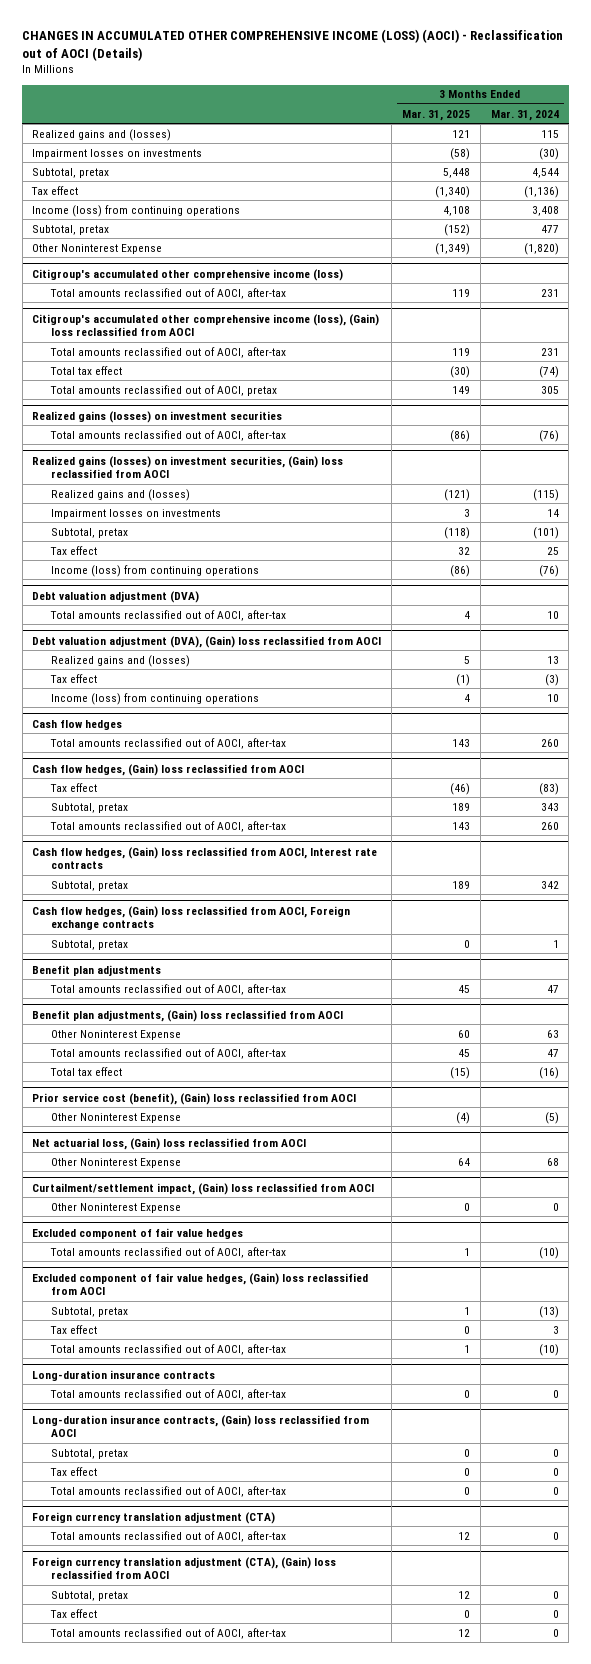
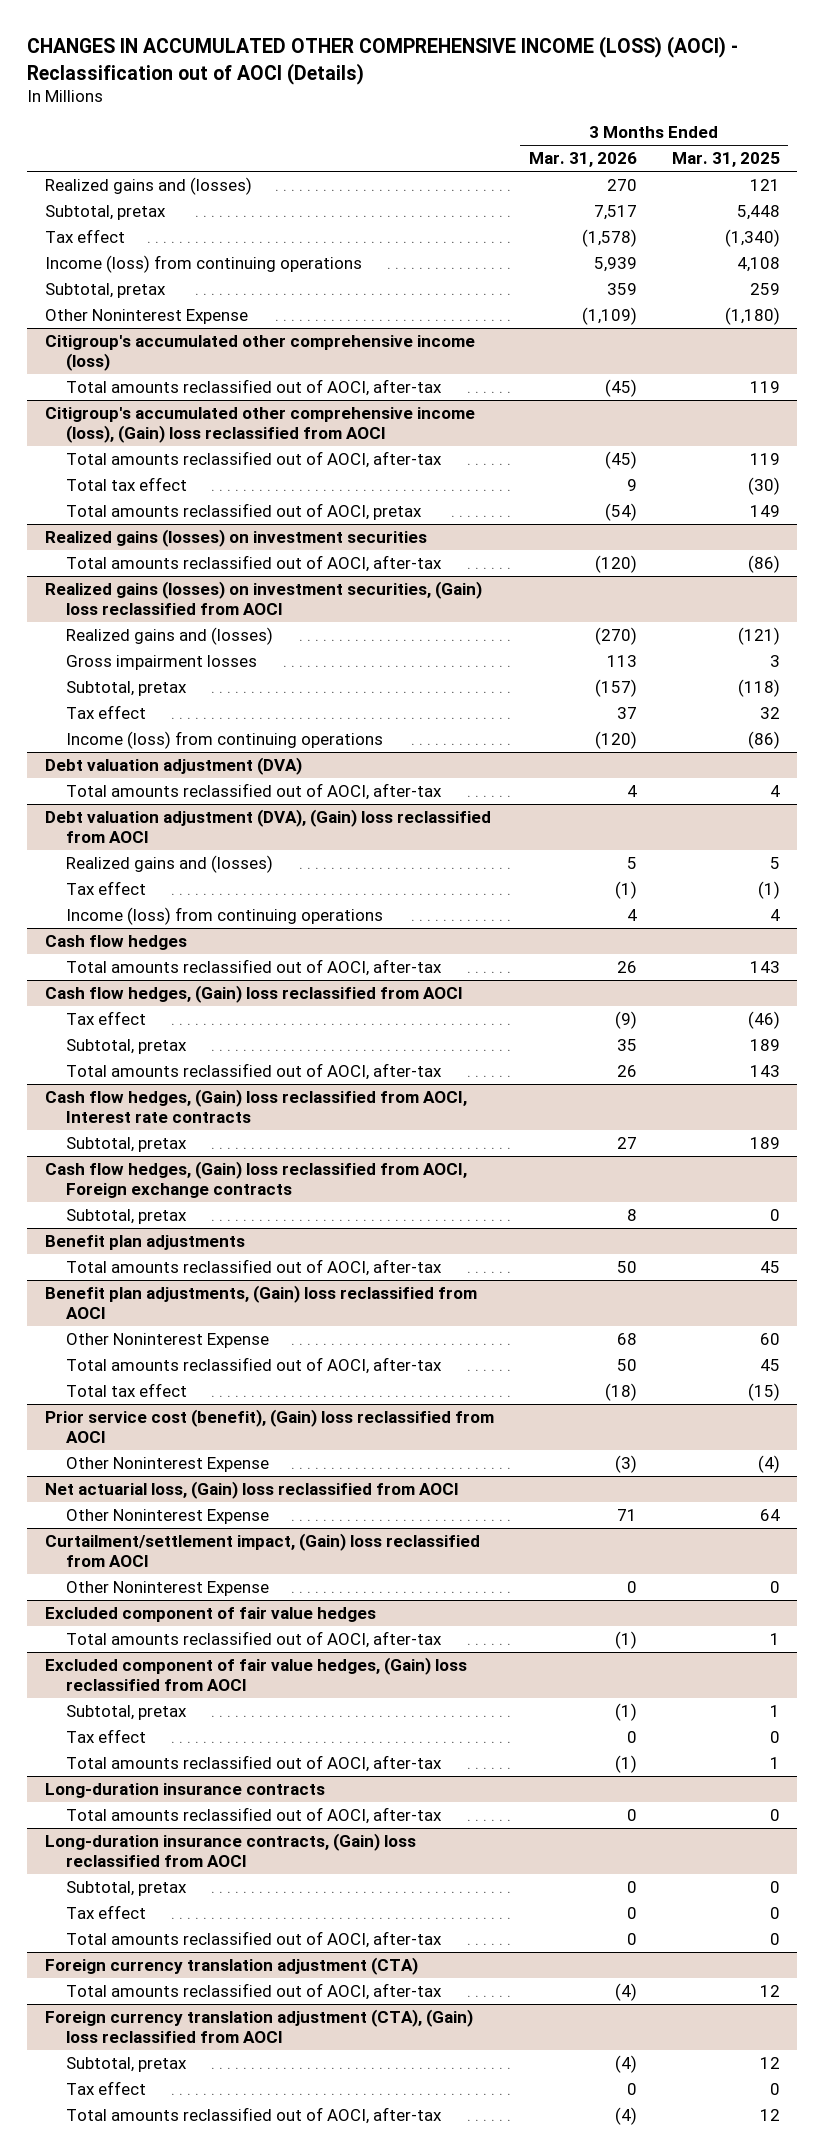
[490,109,559,121] Mar. 31, 2024 -> none
none -> [528,152,637,168] Mar. 31, 2026
[32,148,203,159] Impairment losses on investments -> none
[443,223,470,236] (152) -> [749,283,780,296] 259
[434,242,470,255] (1,349) -> [724,307,780,326] (1,180)
[50,508,221,519] Impairment losses on investments -> [66,655,258,671] Gross impairment losses

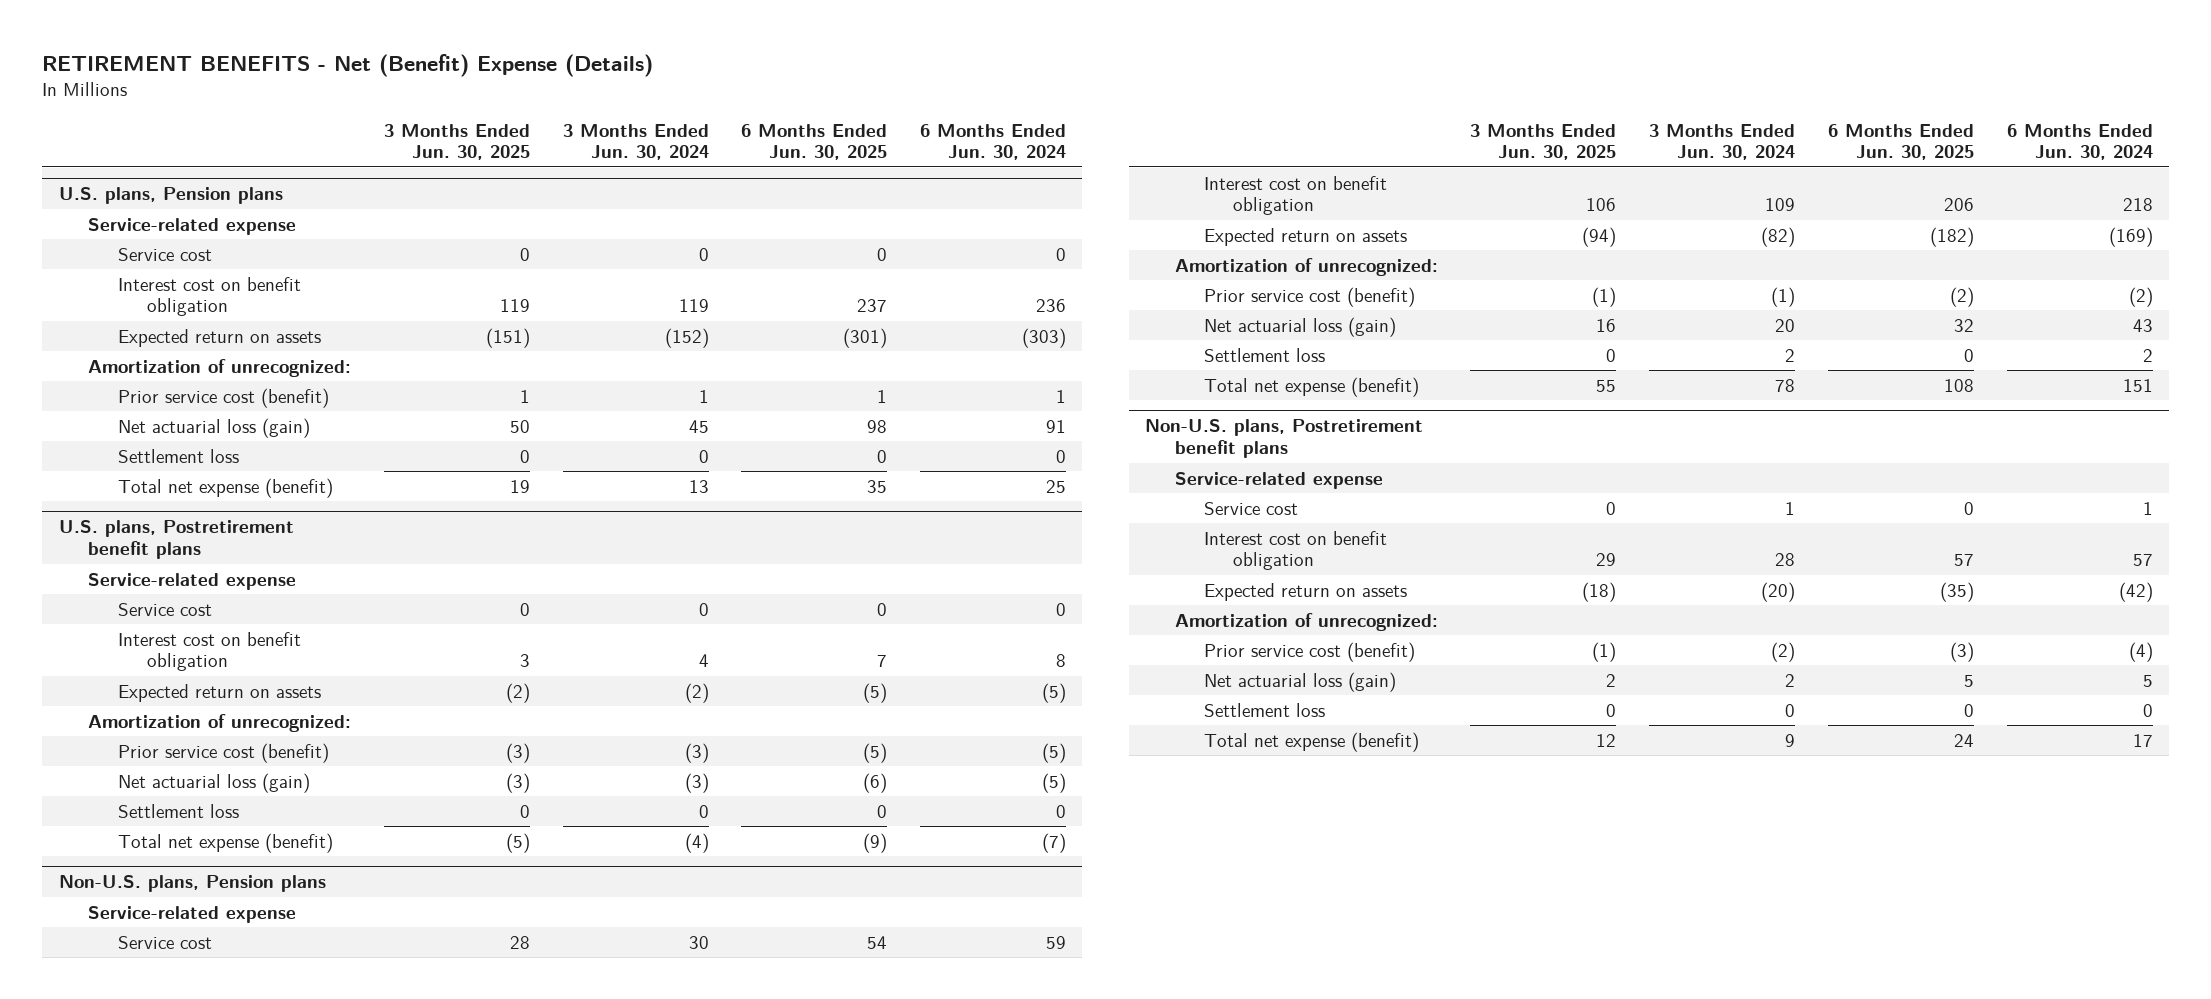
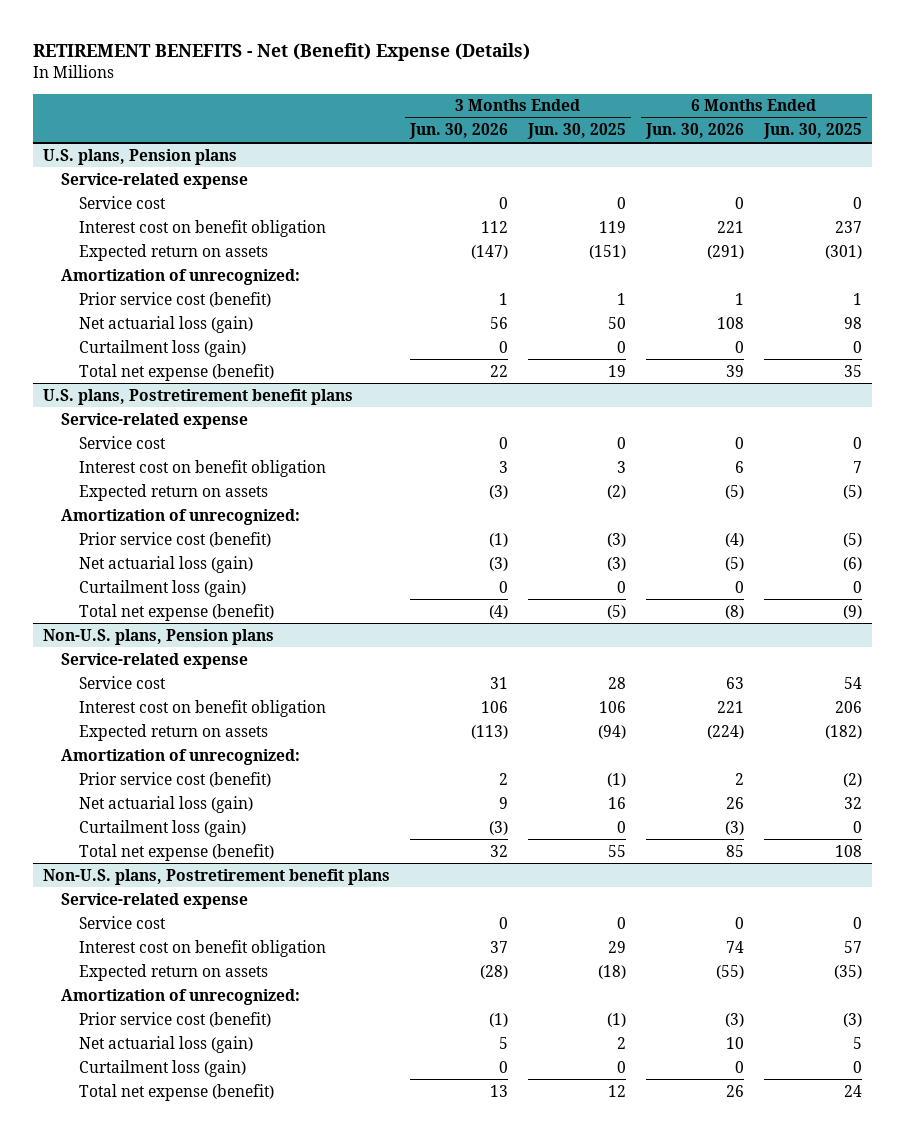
[562,123,709,161] 3 Months Ended Jun. 30, 2024 -> none
[920,123,1067,161] 6 Months Ended Jun. 30, 2024 -> none
none -> [409,123,509,140] Jun. 30, 2026
none -> [645,123,745,140] Jun. 30, 2026
[117,448,239,463] Settlement loss -> none
none -> [79,339,247,357] Curtailment loss (gain)
[117,803,239,818] Settlement loss -> none
none -> [79,579,247,597] Curtailment loss (gain)
[1204,347,1326,362] Settlement loss -> none
none -> [79,819,247,837] Curtailment loss (gain)
[1204,702,1326,717] Settlement loss -> none
none -> [79,1059,247,1077] Curtailment loss (gain)

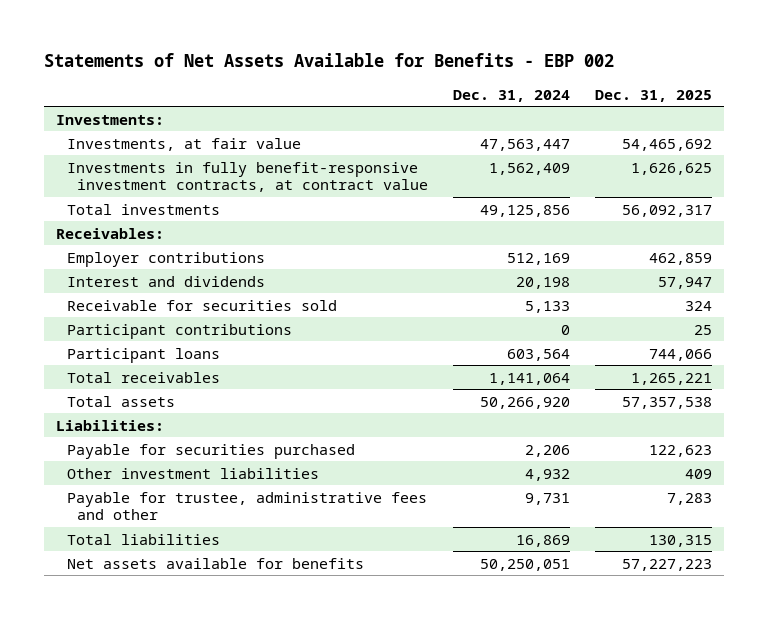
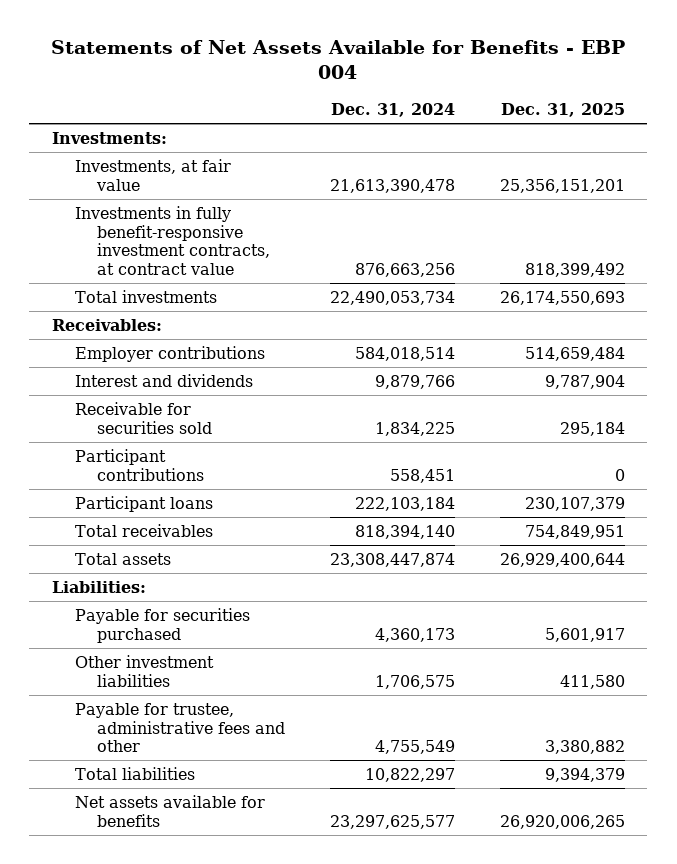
[43,53,614,68] Statements of Net Assets Available for Benefits - EBP 002 -> [51,40,626,79] Statements of Net Assets Available for Benefits - EBP 004
[480,138,571,151] 47,563,447 -> [330,178,456,193] 21,613,390,478
[621,138,712,151] 54,465,692 -> [499,178,625,193] 25,356,151,201
[489,162,571,175] 1,562,409 -> [355,262,456,277] 876,663,256
[630,162,712,175] 1,626,625 -> [524,262,625,277] 818,399,492
[480,204,571,217] 49,125,856 -> [330,290,456,305] 22,490,053,734
[621,204,712,217] 56,092,317 -> [499,290,625,305] 26,174,550,693
[507,252,571,265] 512,169 -> [355,346,456,361] 584,018,514
[648,252,712,265] 462,859 -> [524,346,625,361] 514,659,484
[516,276,571,289] 20,198 -> [375,374,456,389] 9,879,766
[657,276,712,289] 57,947 -> [544,374,625,389] 9,787,904
[525,300,571,313] 5,133 -> [375,421,456,436] 1,834,225
[684,300,712,311] 324 -> [559,421,625,436] 295,184
[561,324,571,335] 0 -> [390,468,456,483] 558,451
[693,324,712,335] 25 -> [614,468,625,481] 0
[507,348,571,361] 603,564 -> [355,496,456,511] 222,103,184
[648,348,712,361] 744,066 -> [524,496,625,511] 230,107,379
[489,372,571,385] 1,141,064 -> [355,524,456,539] 818,394,140
[630,372,712,385] 1,265,221 -> [524,524,625,539] 754,849,951
[480,396,571,409] 50,266,920 -> [330,552,456,567] 23,308,447,874
[621,396,712,409] 57,357,538 -> [499,552,625,567] 26,929,400,644
[525,444,571,457] 2,206 -> [375,627,456,642] 4,360,173
[648,444,712,457] 122,623 -> [544,627,625,642] 5,601,917
[525,468,571,481] 4,932 -> [375,674,456,689] 1,706,575
[684,468,712,479] 409 -> [559,674,625,689] 411,580
[525,492,571,505] 9,731 -> [375,740,456,755] 4,755,549
[666,492,712,505] 7,283 -> [544,740,625,755] 3,380,882
[516,534,571,547] 16,869 -> [365,767,456,782] 10,822,297
[648,534,712,547] 130,315 -> [544,767,625,782] 9,394,379
[480,558,571,571] 50,250,051 -> [330,814,456,829] 23,297,625,577
[621,558,712,571] 57,227,223 -> [499,814,625,829] 26,920,006,265

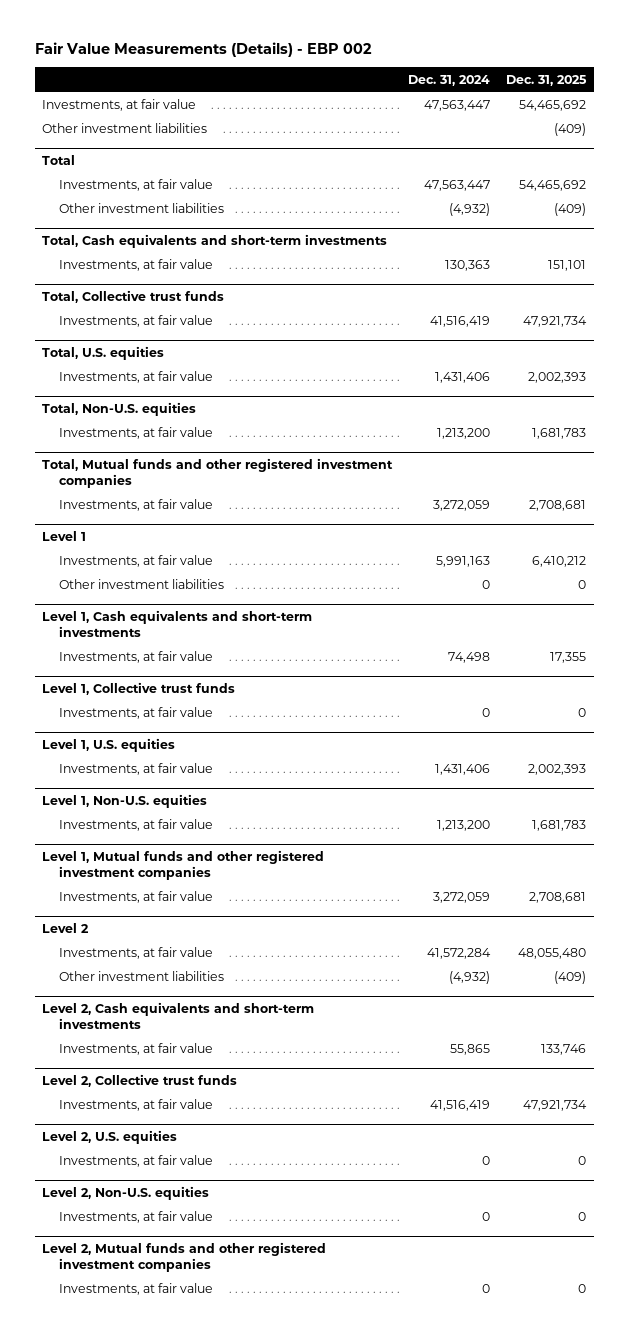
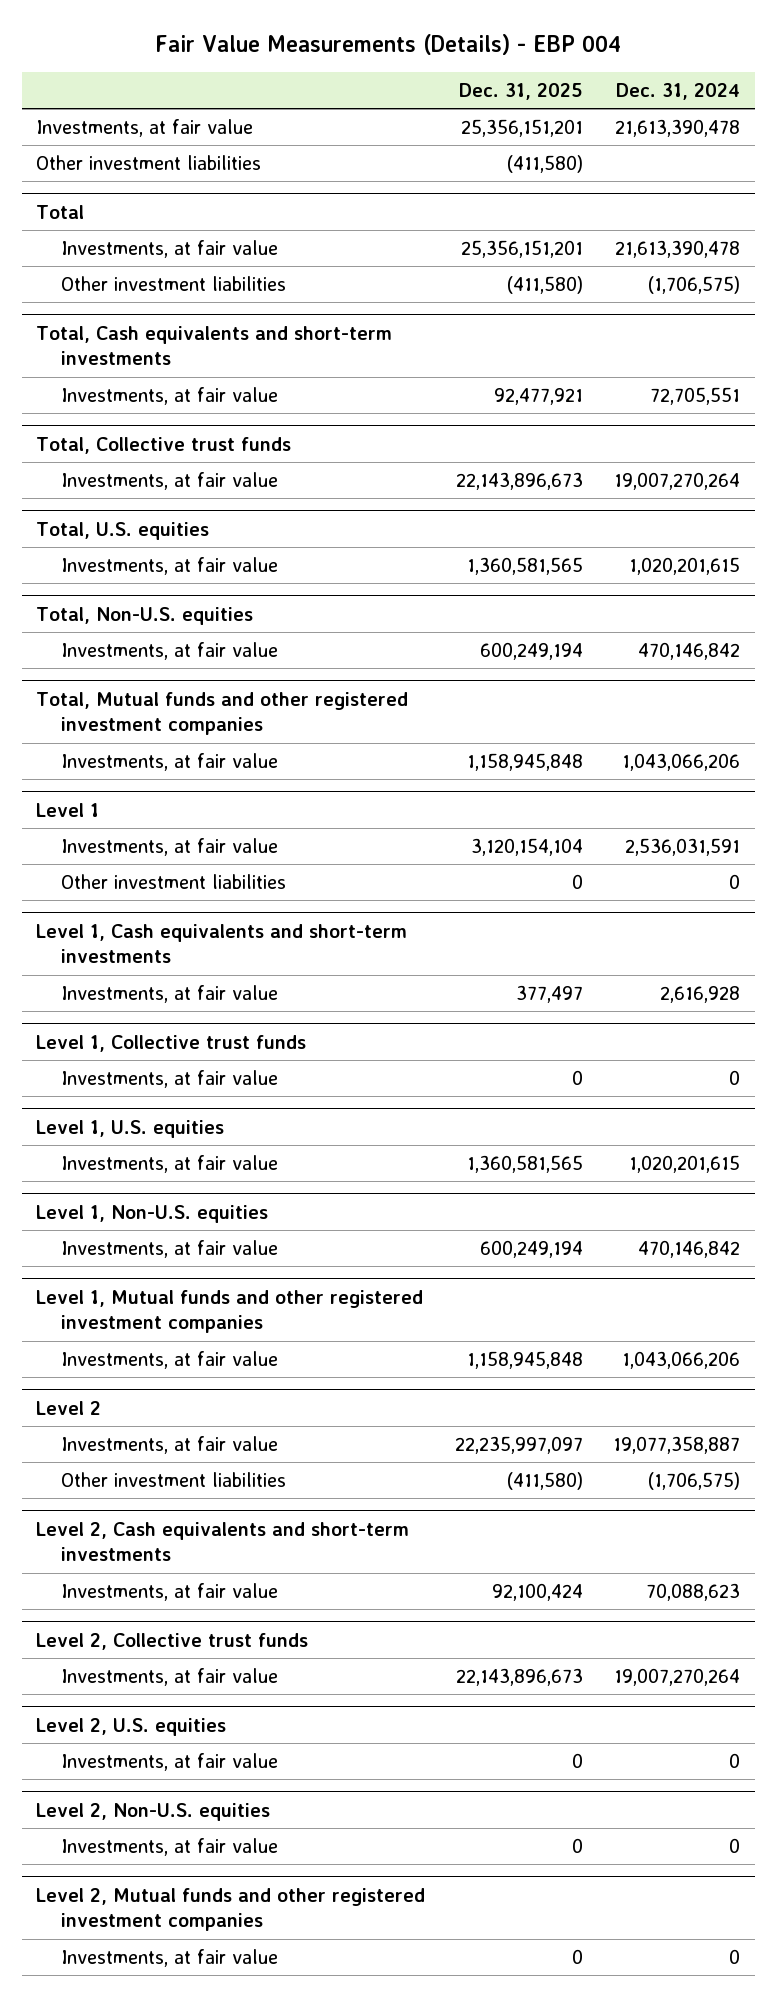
[34,42,372,58] Fair Value Measurements (Details) - EBP 002 -> [155,34,622,56] Fair Value Measurements (Details) - EBP 004
[424,99,491,111] 47,563,447 -> [614,118,740,137] 21,613,390,478
[519,99,587,111] 54,465,692 -> [461,118,584,137] 25,356,151,201
[554,122,587,136] (409) -> [507,154,584,173] (411,580)
[424,179,491,191] 47,563,447 -> [614,239,740,258] 21,613,390,478
[519,179,587,191] 54,465,692 -> [461,239,584,258] 25,356,151,201
[449,202,491,216] (4,932) -> [647,275,740,294] (1,706,575)
[554,202,587,216] (409) -> [507,275,584,294] (411,580)
[445,259,491,271] 130,363 -> [649,386,740,405] 72,705,551
[548,259,587,271] 151,101 -> [494,387,584,405] 92,477,921
[430,315,491,327] 41,516,419 -> [613,471,740,490] 19,007,270,264
[523,315,588,327] 47,921,734 -> [456,471,584,490] 22,143,896,673
[435,371,491,383] 1,431,406 -> [628,556,740,575] 1,020,201,615
[528,371,587,383] 2,002,393 -> [467,556,584,575] 1,360,581,565
[437,427,491,439] 1,213,200 -> [637,641,740,660] 470,146,842
[532,427,587,439] 1,681,783 -> [480,641,584,660] 600,249,194
[433,499,491,511] 3,272,059 -> [621,752,740,771] 1,043,066,206
[529,499,587,511] 2,708,681 -> [467,752,584,771] 1,158,945,848
[436,555,491,567] 5,991,163 -> [624,837,740,856] 2,536,031,591
[532,555,587,567] 6,410,212 -> [471,837,584,856] 3,120,154,104
[448,651,491,663] 74,498 -> [659,985,740,1003] 2,616,928
[550,651,587,663] 17,355 -> [516,984,584,1003] 377,497
[435,763,491,775] 1,431,406 -> [628,1154,740,1173] 1,020,201,615
[528,763,587,775] 2,002,393 -> [467,1154,584,1173] 1,360,581,565
[437,819,491,831] 1,213,200 -> [637,1239,740,1258] 470,146,842
[532,819,587,831] 1,681,783 -> [480,1239,584,1258] 600,249,194
[433,891,491,903] 3,272,059 -> [621,1350,740,1369] 1,043,066,206
[529,891,587,903] 2,708,681 -> [467,1350,584,1369] 1,158,945,848
[427,947,492,959] 41,572,284 -> [612,1435,740,1454] 19,077,358,887
[518,947,587,959] 48,055,480 -> [455,1435,584,1454] 22,235,997,097
[449,970,491,984] (4,932) -> [647,1471,740,1490] (1,706,575)
[554,970,587,984] (409) -> [507,1471,584,1490] (411,580)
[450,1043,491,1055] 55,865 -> [645,1582,740,1601] 70,088,623
[541,1043,587,1055] 133,746 -> [492,1582,584,1601] 92,100,424
[430,1099,491,1111] 41,516,419 -> [613,1667,740,1686] 19,007,270,264
[523,1099,588,1111] 47,921,734 -> [456,1667,584,1686] 22,143,896,673

